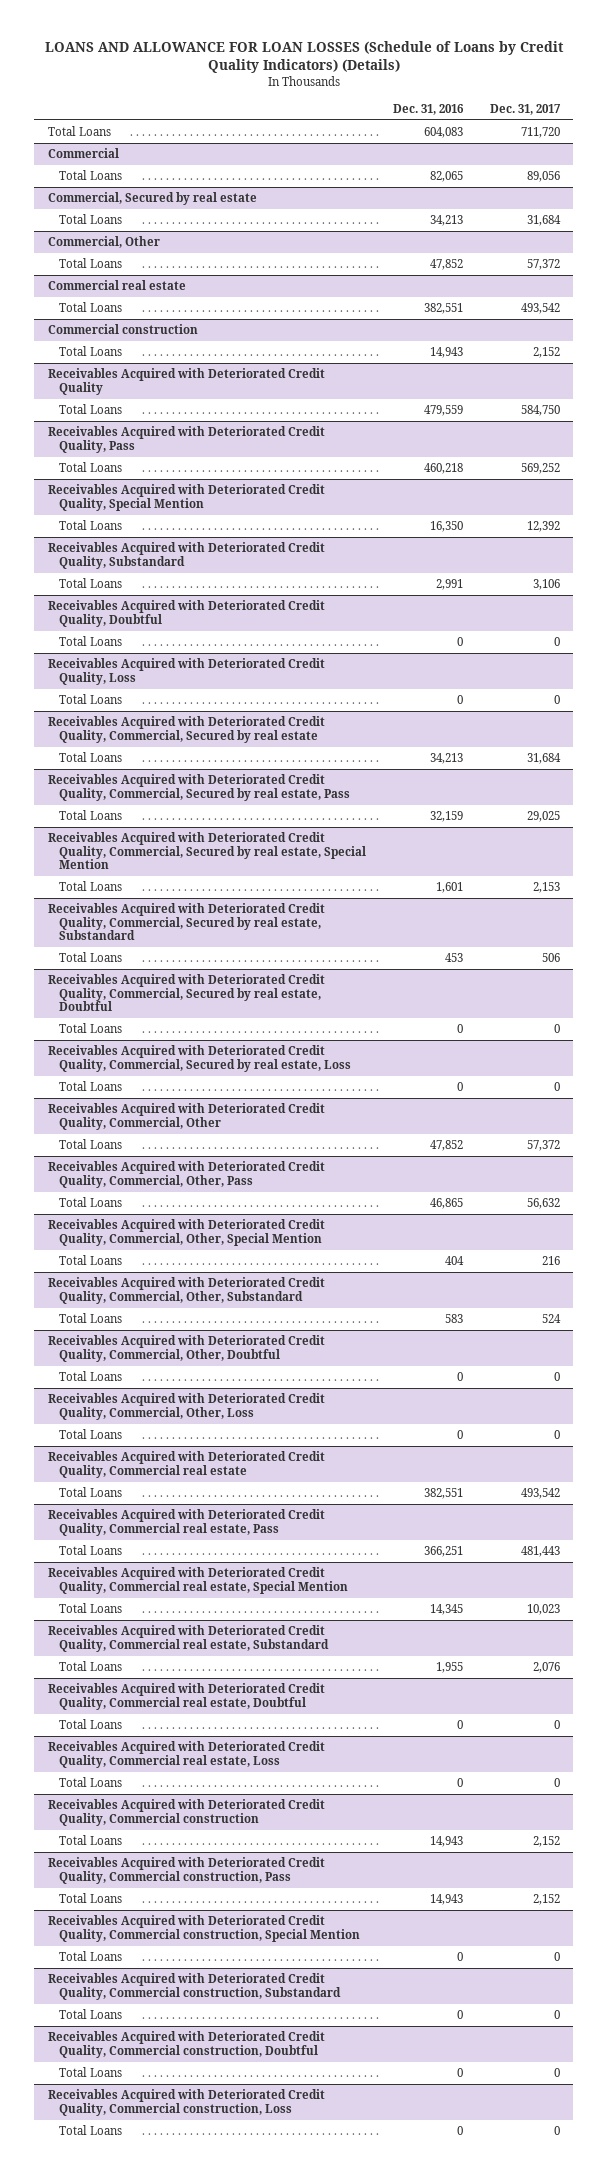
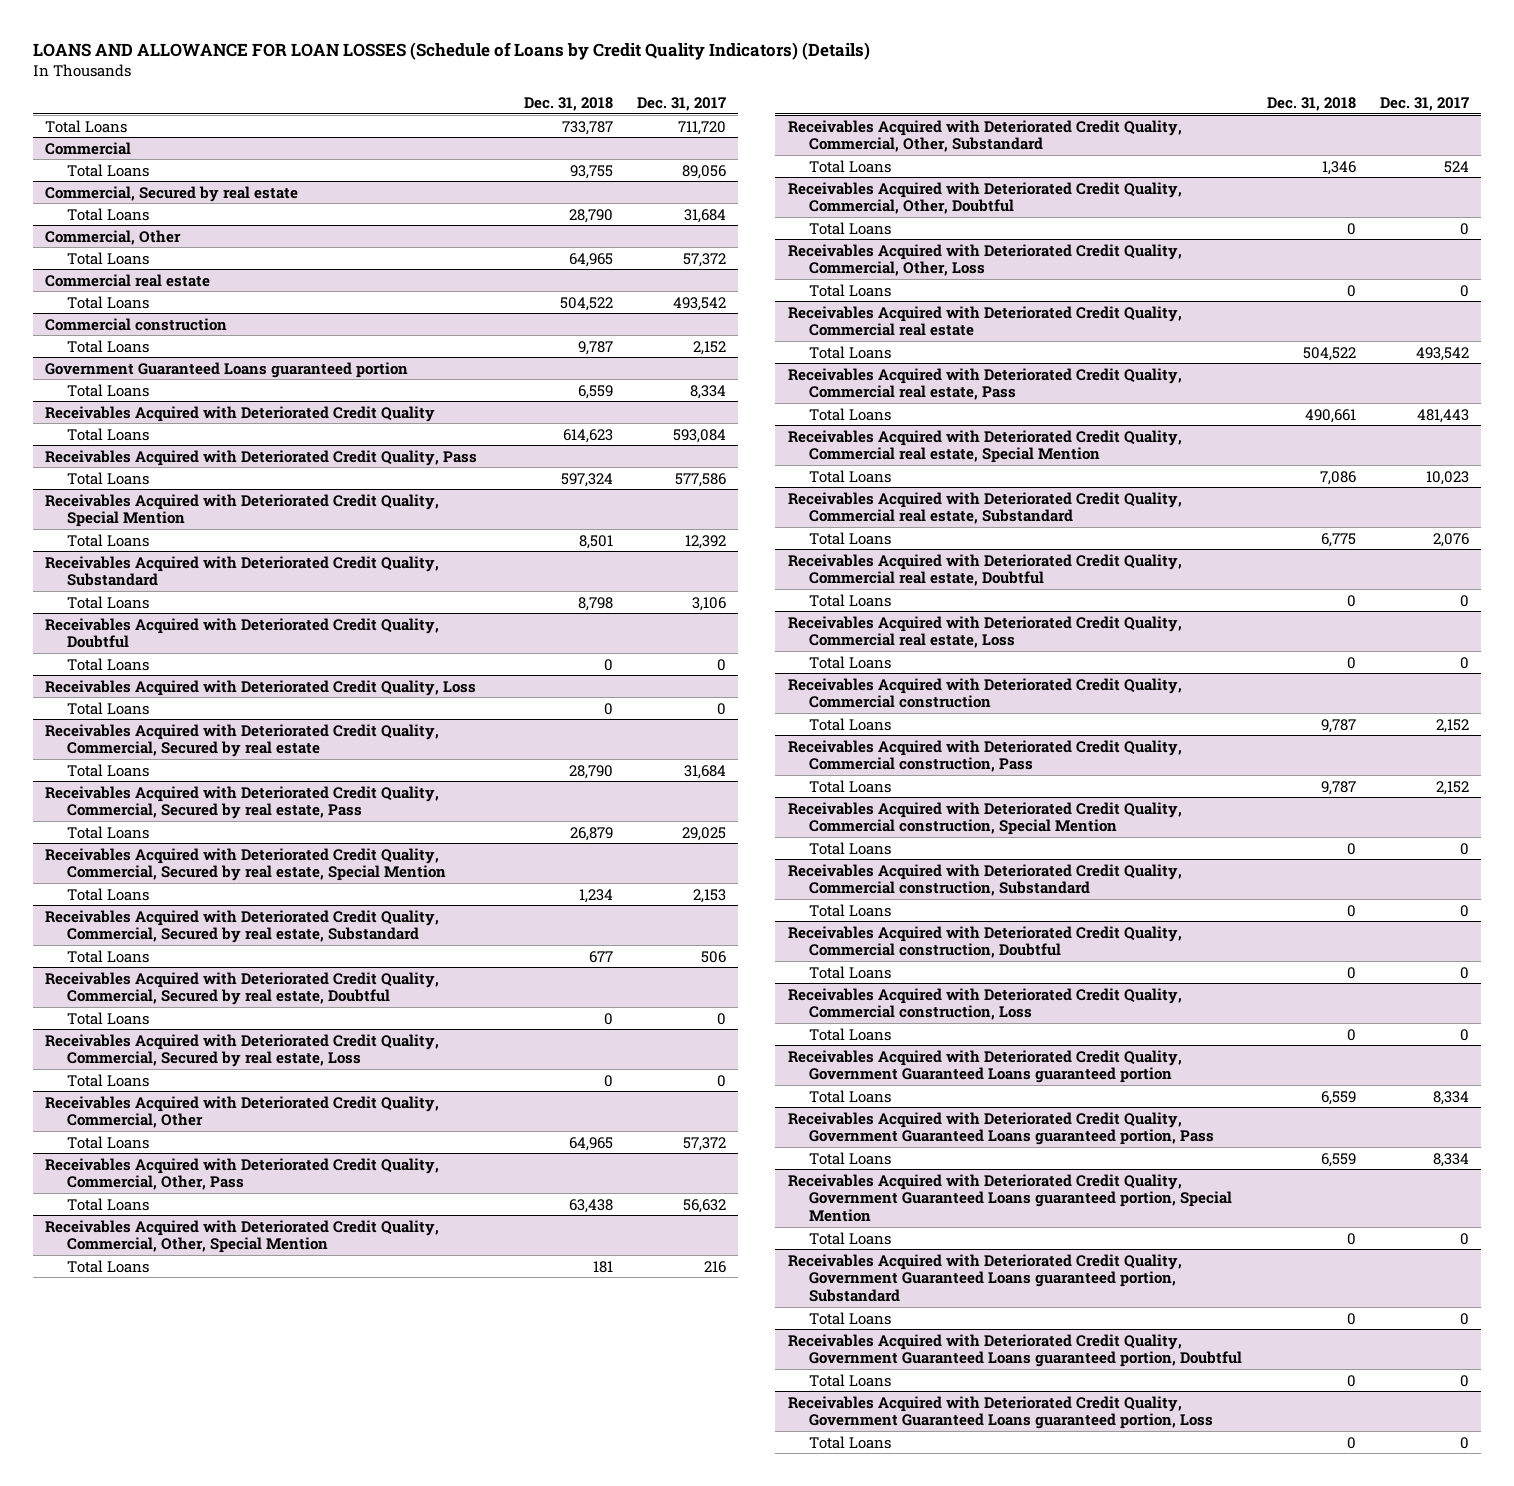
[392,104,464,116] Dec. 31, 2016 -> none
none -> [523,96,613,111] Dec. 31, 2018
none -> [44,361,408,378] Government Guaranteed Loans guaranteed portion
none -> [66,383,149,397] Total Loans
[520,405,560,417] 584,750 -> [672,428,726,443] 593,084
[520,463,560,475] 569,252 -> [674,472,726,487] 577,586
none -> [787,1049,1182,1084] Receivables Acquired with Deteriorated Credit Quality, Government Guaranteed Loans guaranteed portion
none -> [809,1089,892,1103] Total Loans
none -> [787,1111,1215,1146] Receivables Acquired with Deteriorated Credit Quality, Government Guaranteed Loans guaranteed portion, Pass
none -> [809,1151,892,1165] Total Loans
none -> [787,1173,1233,1223] Receivables Acquired with Deteriorated Credit Quality, Government Guaranteed Loans guaranteed portion, Special Mention
none -> [809,1231,892,1245] Total Loans
none -> [787,1253,1182,1303] Receivables Acquired with Deteriorated Credit Quality, Government Guaranteed Loans guaranteed portion, Substandard
none -> [809,1311,892,1325] Total Loans
none -> [787,1333,1243,1368] Receivables Acquired with Deteriorated Credit Quality, Government Guaranteed Loans guaranteed portion, Doubtful
none -> [809,1373,892,1387] Total Loans
none -> [787,1395,1214,1430] Receivables Acquired with Deteriorated Credit Quality, Government Guaranteed Loans guaranteed portion, Loss
none -> [809,1435,892,1449] Total Loans

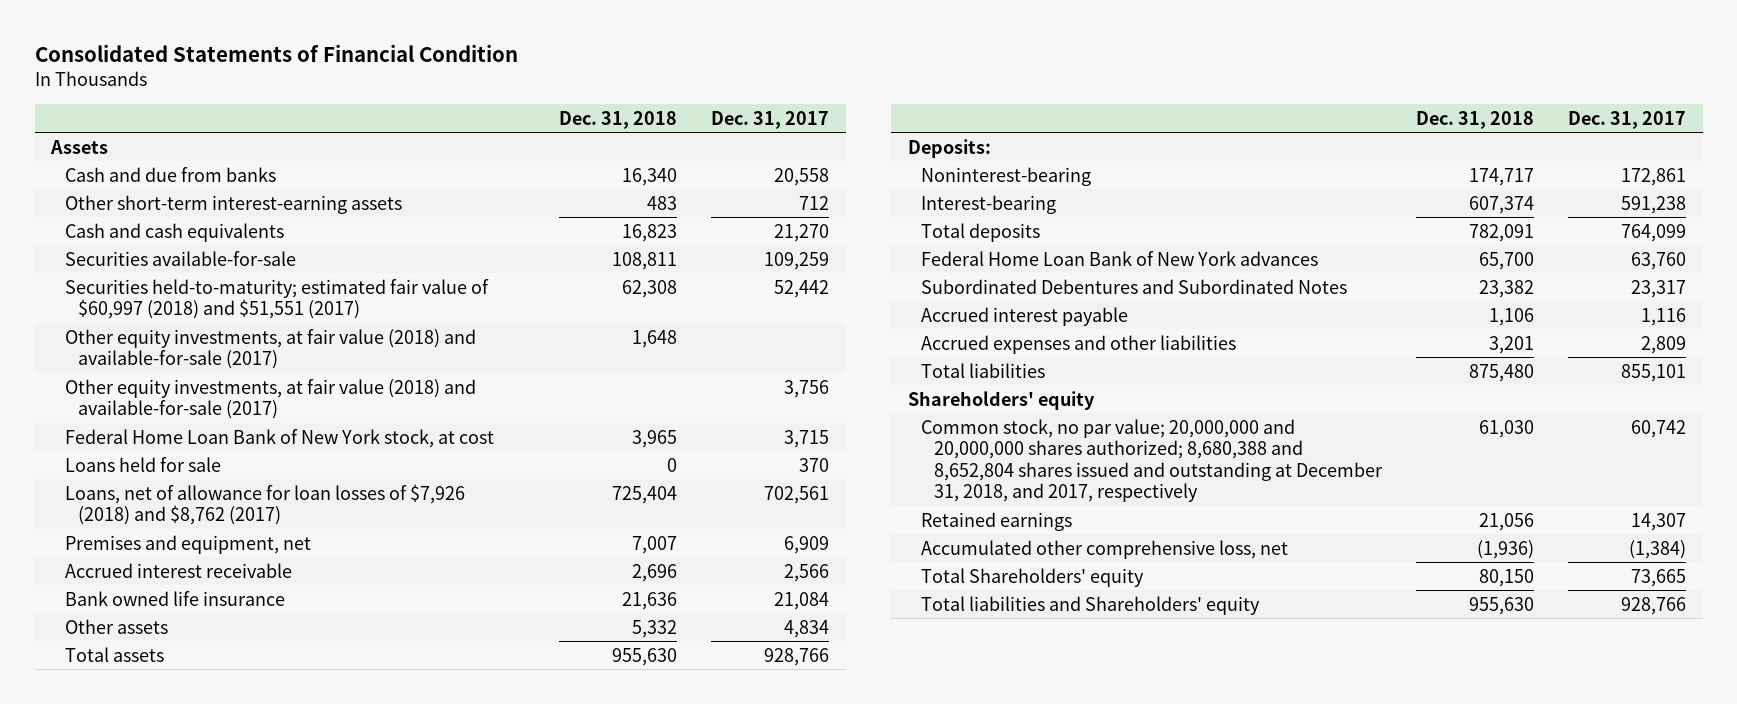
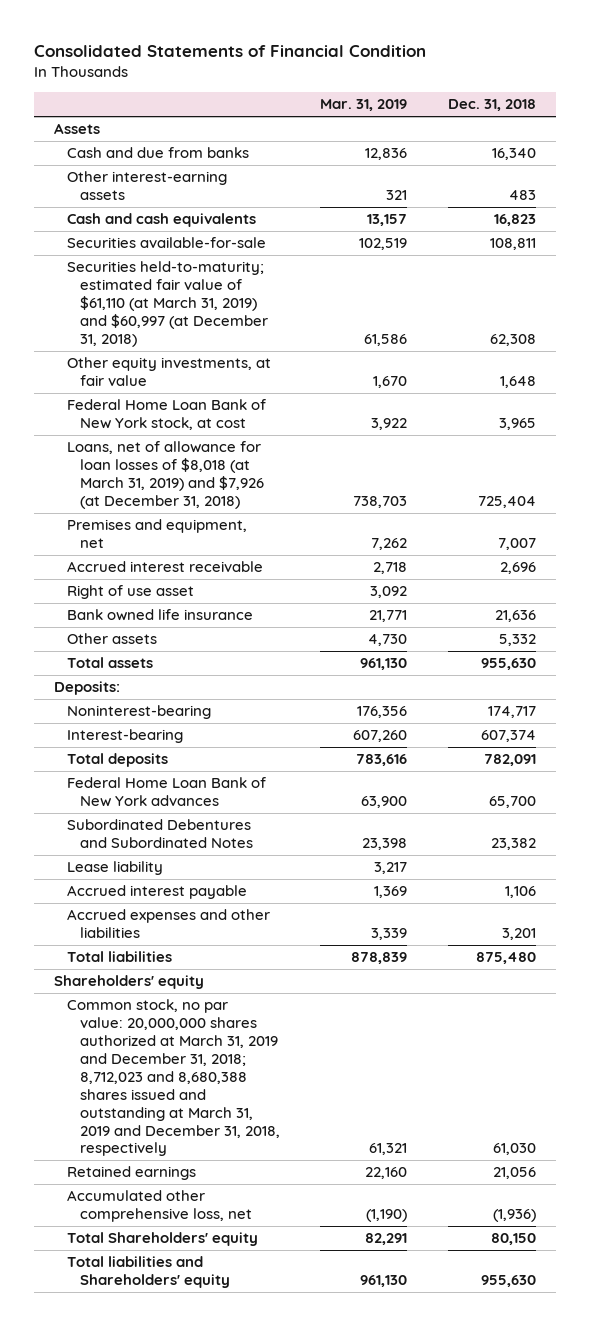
[711,110,830,129] Dec. 31, 2017 -> none
none -> [320,99,408,112] Mar. 31, 2019
[64,194,402,214] Other short-term interest-earning assets -> [67,171,228,201] Other interest-earning assets
[64,378,476,420] Other equity investments, at fair value (2018) and available-for-sale (2017) -> none
[64,278,489,320] Securities held-to-maturity; estimated fair value of $60,997 (2018) and $51,551 (2017) -> [67,261,268,347] Securities held-to-maturity; estimated fair value of $61,110 (at March 31, 2019) and $60,997 (at December 31, 2018)
[64,328,476,370] Other equity investments, at fair value (2018) and available-for-sale (2017) -> [67,357,272,387] Other equity investments, at fair value
[64,456,221,472] Loans held for sale -> none
[64,483,465,526] Loans, net of allowance for loan losses of $7,926 (2018) and $8,762 (2017) -> [67,441,264,509] Loans, net of allowance for loan losses of $8,018 (at March 31, 2019) and $7,926 (at December 31, 2018)
none -> [67,585,195,600] Right of use asset
none -> [67,861,164,876] Lease liability
[920,418,1383,502] Common stock, no par value; 20,000,000 and 20,000,000 shares authorized; 8,680,388 and 8,652,804 shares issued and outstanding at December 31, 2018, and 2017, respectively -> [67,999,280,1157] Common stock, no par value: 20,000,000 shares authorized at March 31, 2019 and December 31, 2018; 8,712,023 and 8,680,388 shares issued and outstanding at March 31, 2019 and December 31, 2018, respectively

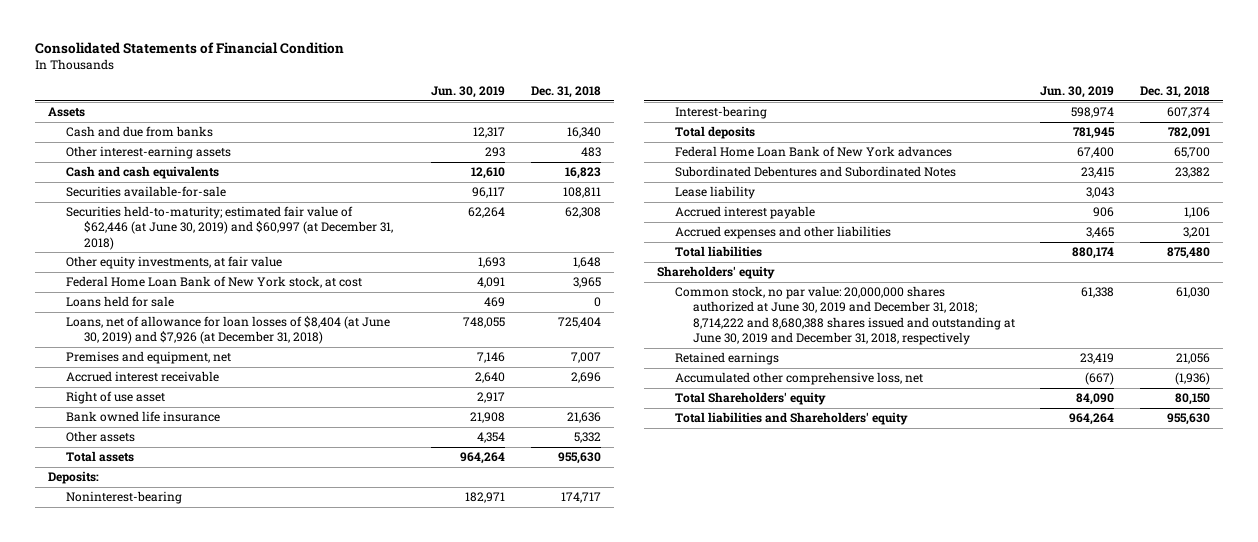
[320,99,408,112] Mar. 31, 2019 -> none
none -> [431,86,506,99] Jun. 30, 2019
[67,261,268,347] Securities held-to-maturity; estimated fair value of $61,110 (at March 31, 2019) and $60,997 (at December 31, 2018) -> [65,206,393,250] Securities held-to-maturity; estimated fair value of $62,446 (at June 30, 2019) and $60,997 (at December 31, 2018)
none -> [65,296,174,308] Loans held for sale
[67,441,264,509] Loans, net of allowance for loan losses of $8,018 (at March 31, 2019) and $7,926 (at December 31, 2018) -> [65,316,390,345] Loans, net of allowance for loan losses of $8,404 (at June 30, 2019) and $7,926 (at December 31, 2018)
[67,999,280,1157] Common stock, no par value: 20,000,000 shares authorized at March 31, 2019 and December 31, 2018; 8,712,023 and 8,680,388 shares issued and outstanding at March 31, 2019 and December 31, 2018, respectively -> [674,286,1015,346] Common stock, no par value: 20,000,000 shares authorized at June 30, 2019 and December 31, 2018; 8,714,222 and 8,680,388 shares issued and outstanding at June 30, 2019 and December 31, 2018, respectively

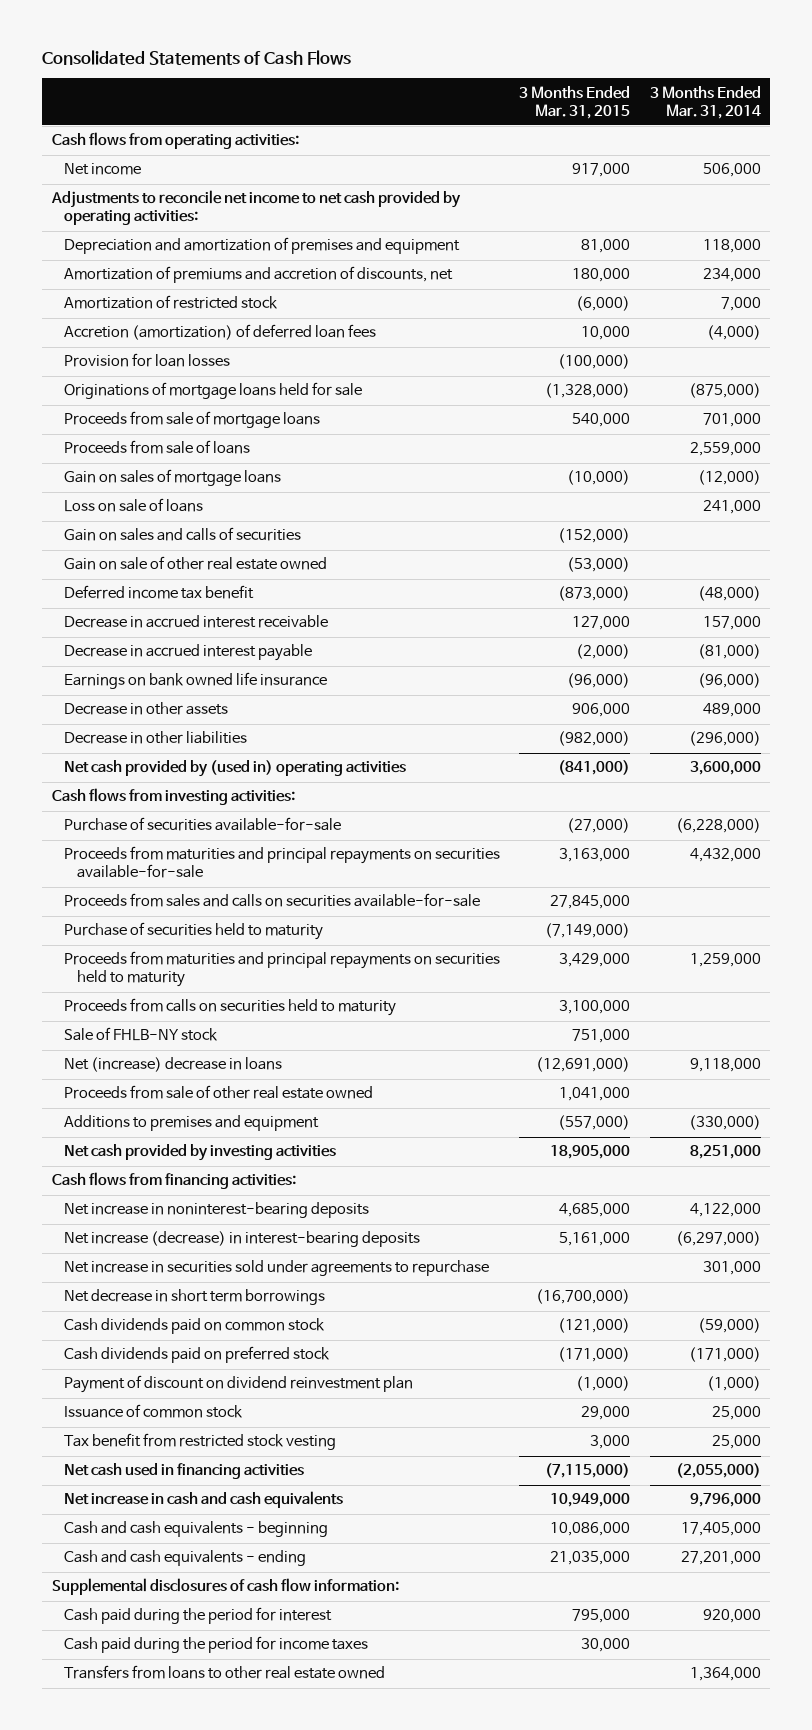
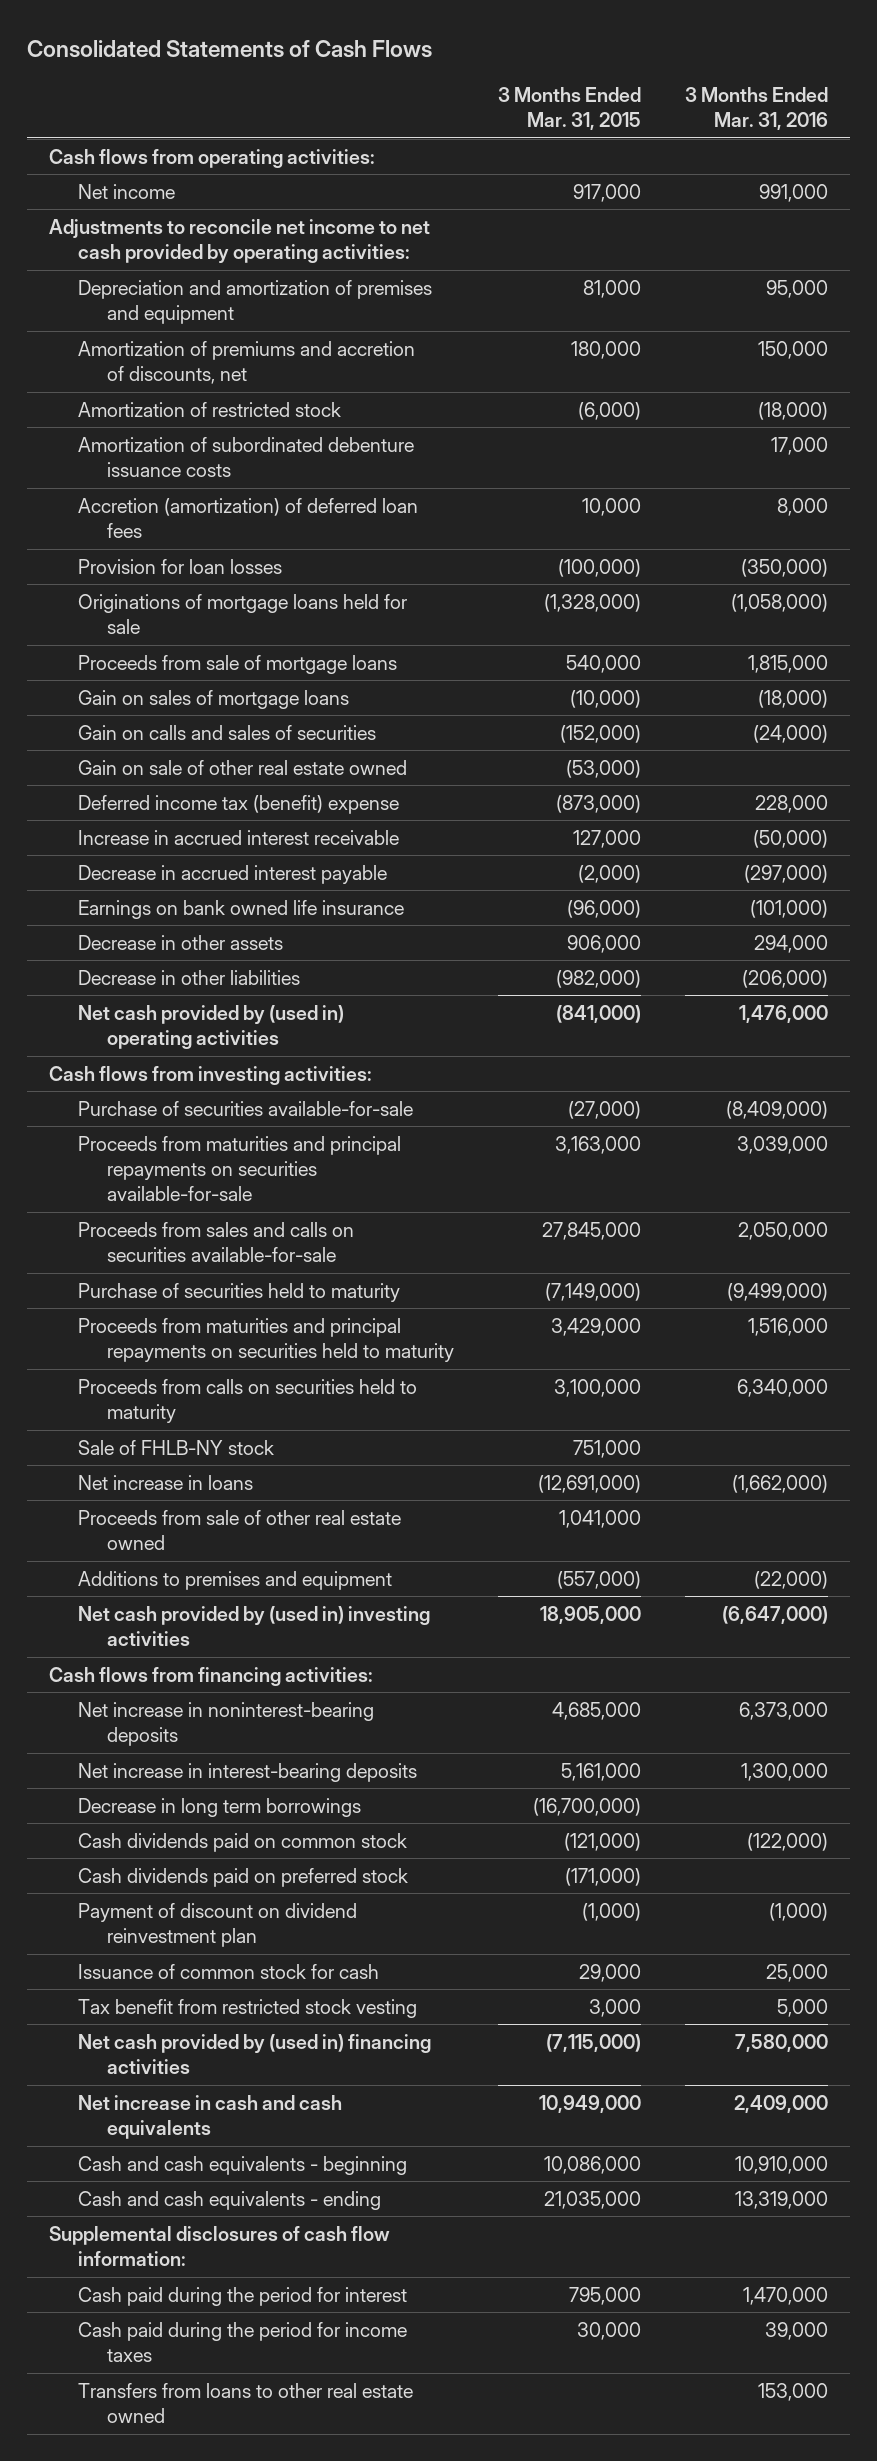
[649,85,761,119] 3 Months Ended Mar. 31, 2014 -> none
none -> [685,86,829,131] 3 Months Ended Mar. 31, 2016
none -> [77,436,414,478] Amortization of subordinated debenture issuance costs
[64,440,251,455] Proceeds from sale of loans -> none
[64,498,204,513] Loss on sale of loans -> none
[64,527,302,542] Gain on sales and calls of securities -> [77,724,376,740] Gain on calls and sales of securities
[64,585,255,600] Deferred income tax benefit -> [77,794,399,814] Deferred income tax (benefit) expense
[64,615,329,629] Decrease in accrued interest receivable -> [77,829,399,845] Increase in accrued interest receivable
[64,1057,283,1073] Net (increase) decrease in loans -> [77,1474,253,1490] Net increase in loans
[64,1144,337,1162] Net cash provided by investing activities -> [77,1605,430,1647] Net cash provided by (used in) investing activities
[64,1260,490,1277] Net increase in securities sold under agreements to repurchase -> none
[64,1231,421,1248] Net increase (decrease) in interest-bearing deposits -> [77,1762,417,1782] Net increase in interest-bearing deposits
[64,1289,326,1306] Net decrease in short term borrowings -> [77,1797,361,1817] Decrease in long term borrowings
[64,1404,244,1419] Issuance of common stock -> [77,1963,379,1979] Issuance of common stock for cash
[64,1463,305,1480] Net cash used in financing activities -> [77,2033,431,2075] Net cash provided by (used in) financing activities

